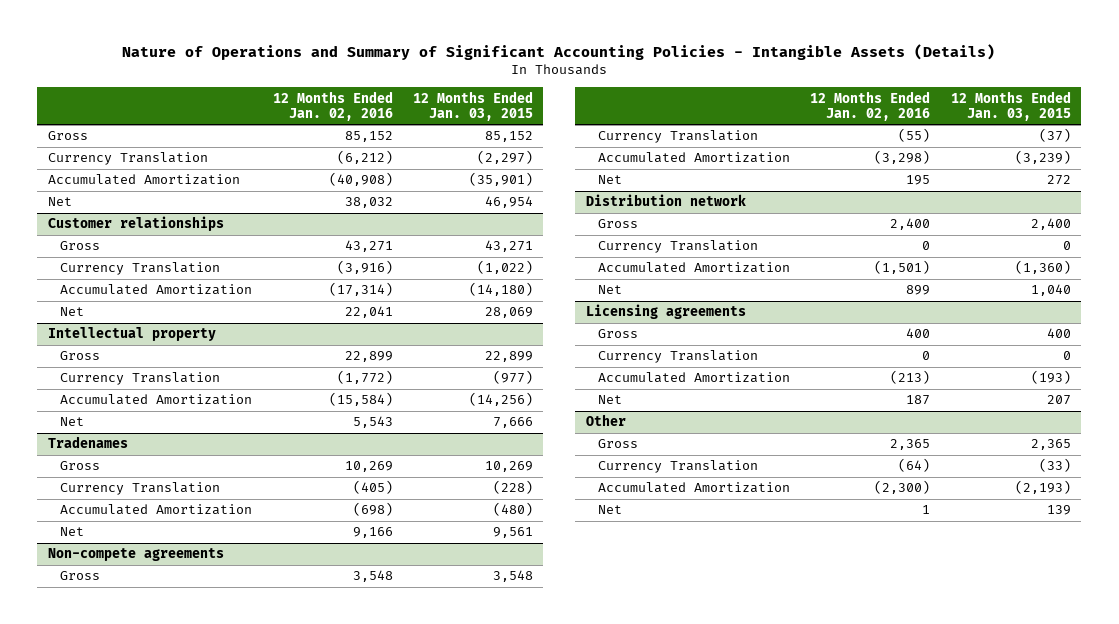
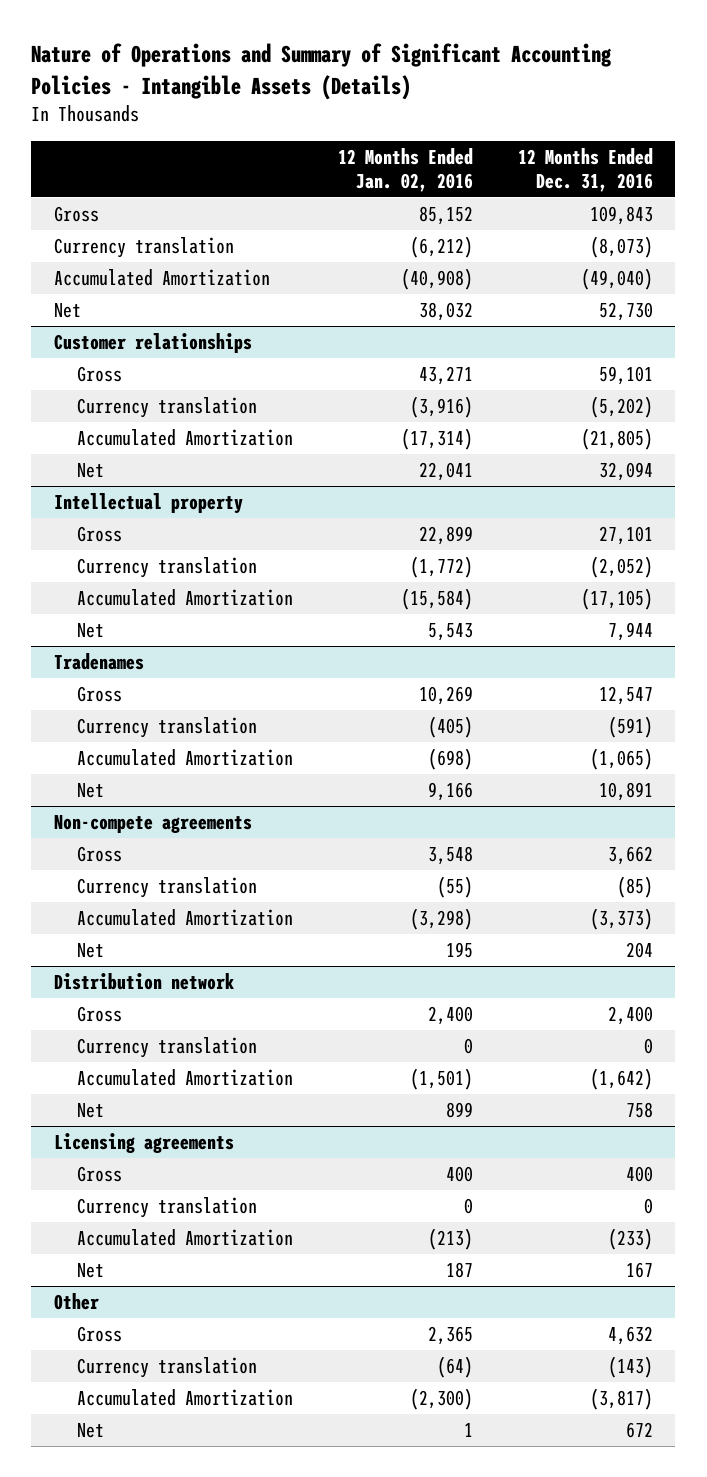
[413,90,534,121] 12 Months Ended Jan. 03, 2015 -> none
none -> [517,147,653,192] 12 Months Ended Dec. 31, 2016
[47,152,208,166] Currency Translation -> [53,236,234,258] Currency translation
[59,262,220,276] Currency Translation -> [77,396,258,418] Currency translation
[59,372,220,386] Currency Translation -> [77,556,258,578] Currency translation
[59,482,220,496] Currency Translation -> [77,716,258,738] Currency translation
[597,130,758,144] Currency Translation -> [77,876,258,898] Currency translation
[597,240,758,254] Currency Translation -> [77,1036,258,1058] Currency translation
[597,350,758,364] Currency Translation -> [77,1196,258,1218] Currency translation
[597,460,758,474] Currency Translation -> [77,1356,258,1378] Currency translation

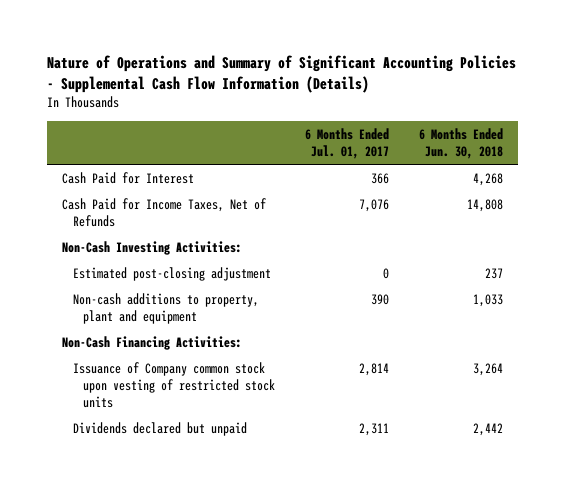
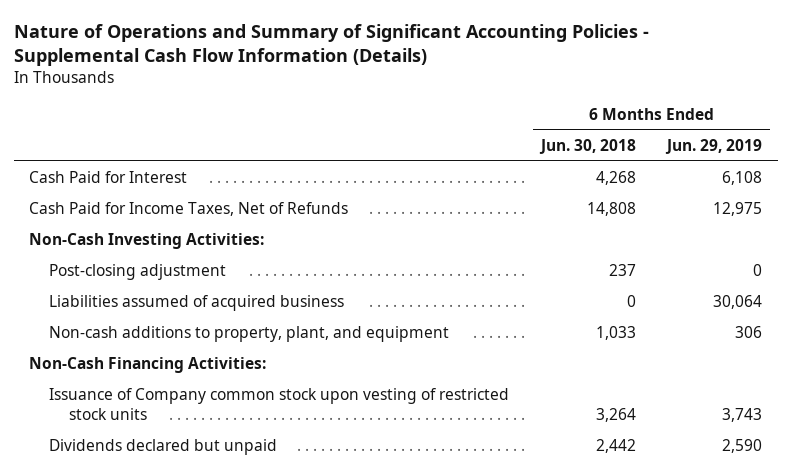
[305,127,390,159] 6 Months Ended Jul. 01, 2017 -> none
none -> [665,138,763,154] Jun. 29, 2019
[72,266,271,281] Estimated post-closing adjustment -> [49,264,227,281] Post-closing adjustment
none -> [49,295,345,312] Liabilities assumed of acquired business
[72,292,259,324] Non-cash additions to property, plant and equipment -> [49,326,450,343] Non-cash additions to property, plant, and equipment

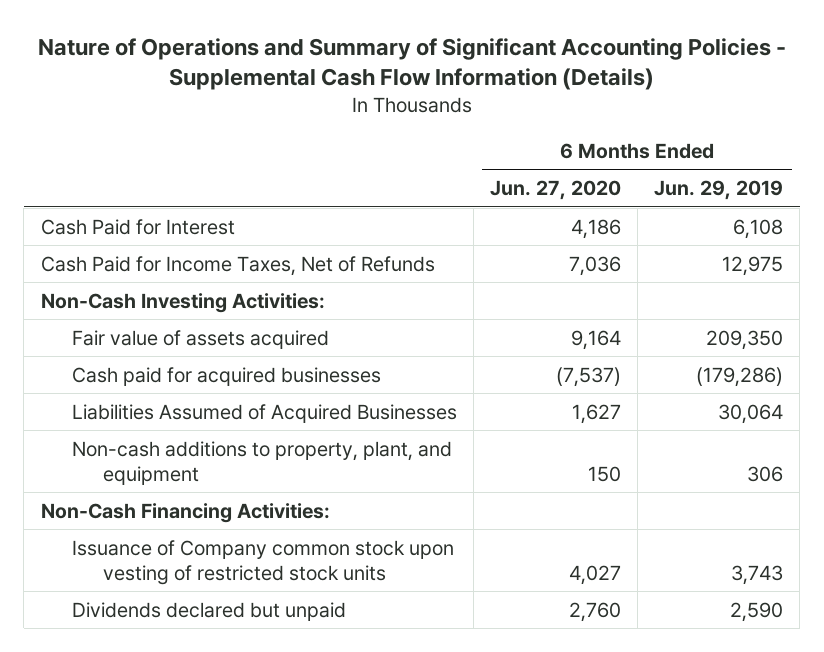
[538,138,636,154] Jun. 30, 2018 -> none
none -> [489,180,621,201] Jun. 27, 2020
[49,264,227,281] Post-closing adjustment -> none
none -> [71,329,329,349] Fair value of assets acquired
none -> [71,366,381,386] Cash paid for acquired businesses
[49,295,345,312] Liabilities assumed of acquired business -> [71,403,457,423] Liabilities Assumed of Acquired Businesses

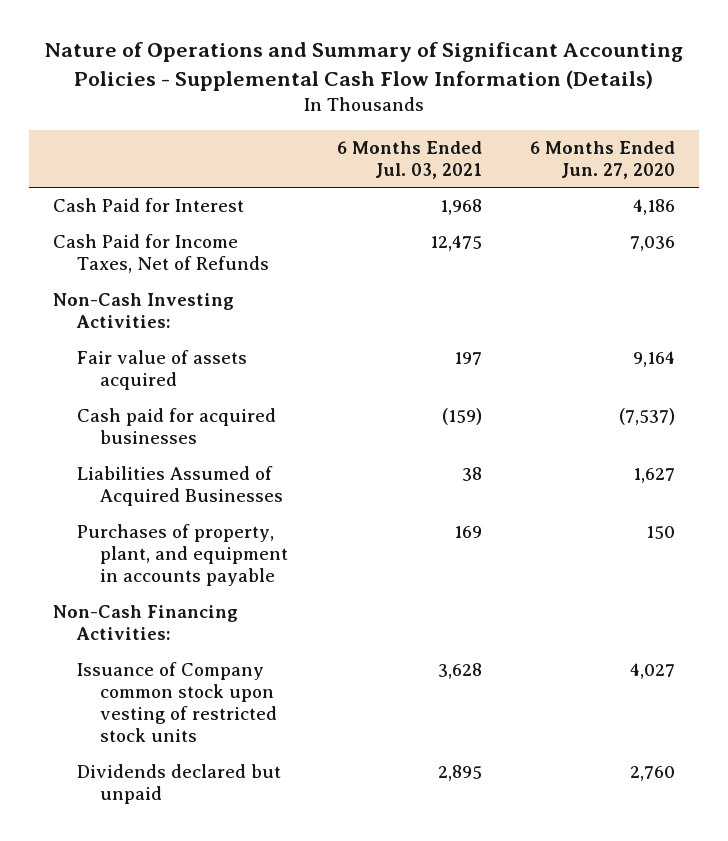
[654,180,784,201] Jun. 29, 2019 -> none
none -> [336,140,482,179] 6 Months Ended Jul. 03, 2021
[71,440,452,485] Non-cash additions to property, plant, and equipment -> [76,524,289,587] Purchases of property, plant, and equipment in accounts payable

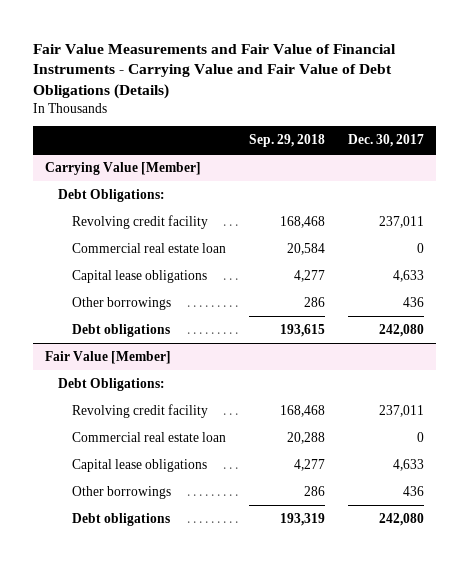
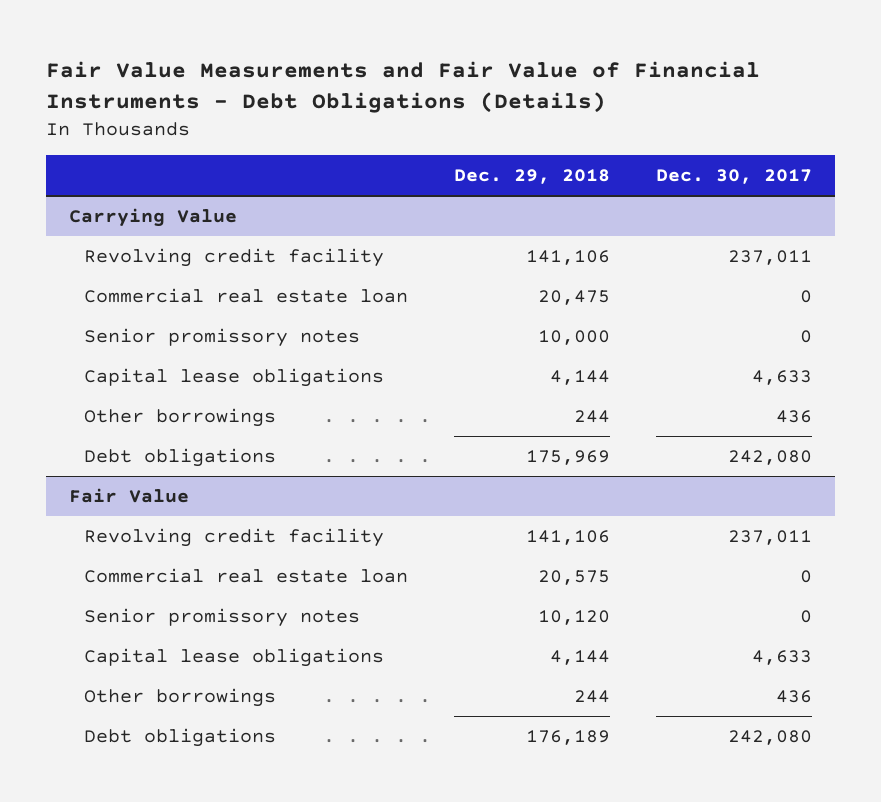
[33,43,397,100] Fair Value Measurements and Fair Value of Financial Instruments - Carrying Value and Fair Value of Debt Obligations (Details) -> [45,61,760,114] Fair Value Measurements and Fair Value of Financial Instruments - Debt Obligations (Details)
[249,134,326,148] Sep. 29, 2018 -> none
none -> [454,169,611,185] Dec. 29, 2018
[58,188,166,202] Debt Obligations: -> none
[44,161,201,175] Carrying Value [Member] -> [69,207,238,227] Carrying Value
none -> [84,327,361,347] Senior promissory notes
[58,377,166,391] Debt Obligations: -> none
[44,350,171,364] Fair Value [Member] -> [69,487,190,503] Fair Value
none -> [84,607,361,627] Senior promissory notes

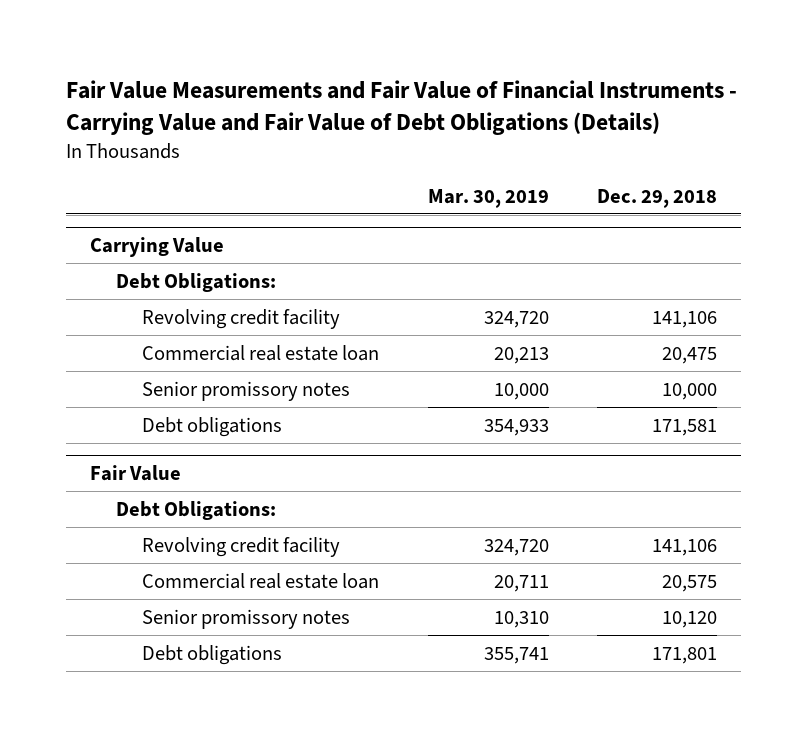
[45,61,760,114] Fair Value Measurements and Fair Value of Financial Instruments - Debt Obligations (Details) -> [66,80,738,135] Fair Value Measurements and Fair Value of Financial Instruments - Carrying Value and Fair Value of Debt Obligations (Details)
[656,169,813,185] Dec. 30, 2017 -> none
none -> [427,188,549,208] Mar. 30, 2019
none -> [116,272,277,292] Debt Obligations:
[84,367,385,387] Capital lease obligations -> none
[84,407,277,427] Other borrowings -> none
[526,449,611,465] 175,969 -> [652,418,718,436] 171,581
none -> [116,500,277,520] Debt Obligations:
[84,647,385,667] Capital lease obligations -> none
[84,687,277,707] Other borrowings -> none
[526,729,611,745] 176,189 -> [652,646,718,664] 171,801

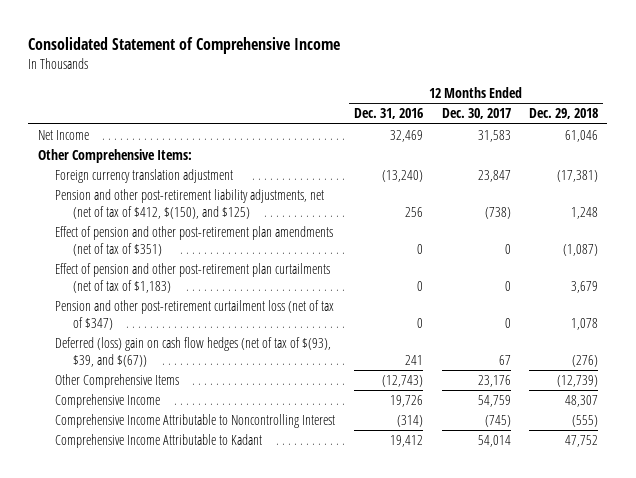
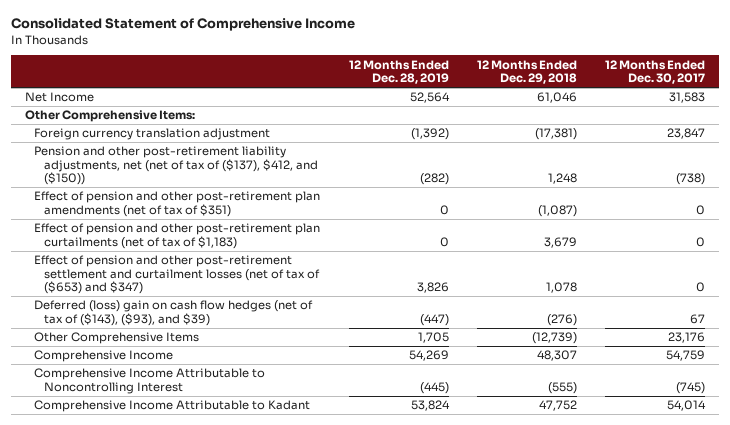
[354,108,424,120] Dec. 31, 2016 -> none
none -> [348,59,449,85] 12 Months Ended Dec. 28, 2019
[55,189,325,219] Pension and other post-retirement liability adjustments, net (net of tax of $412, $(150), and $125) -> [34,146,319,186] Pension and other post-retirement liability adjustments, net (net of tax of ($137), $412, and ($150))
[55,300,335,330] Pension and other post-retirement curtailment loss (net of tax of $347) -> [34,255,321,295] Effect of pension and other post-retirement settlement and curtailment losses (net of tax of ($653) and $347)
[55,337,332,367] Deferred (loss) gain on cash flow hedges (net of tax of $(93), $39, and $(67)) -> [34,300,314,326] Deferred (loss) gain on cash flow hedges (net of tax of ($143), ($93), and $39)

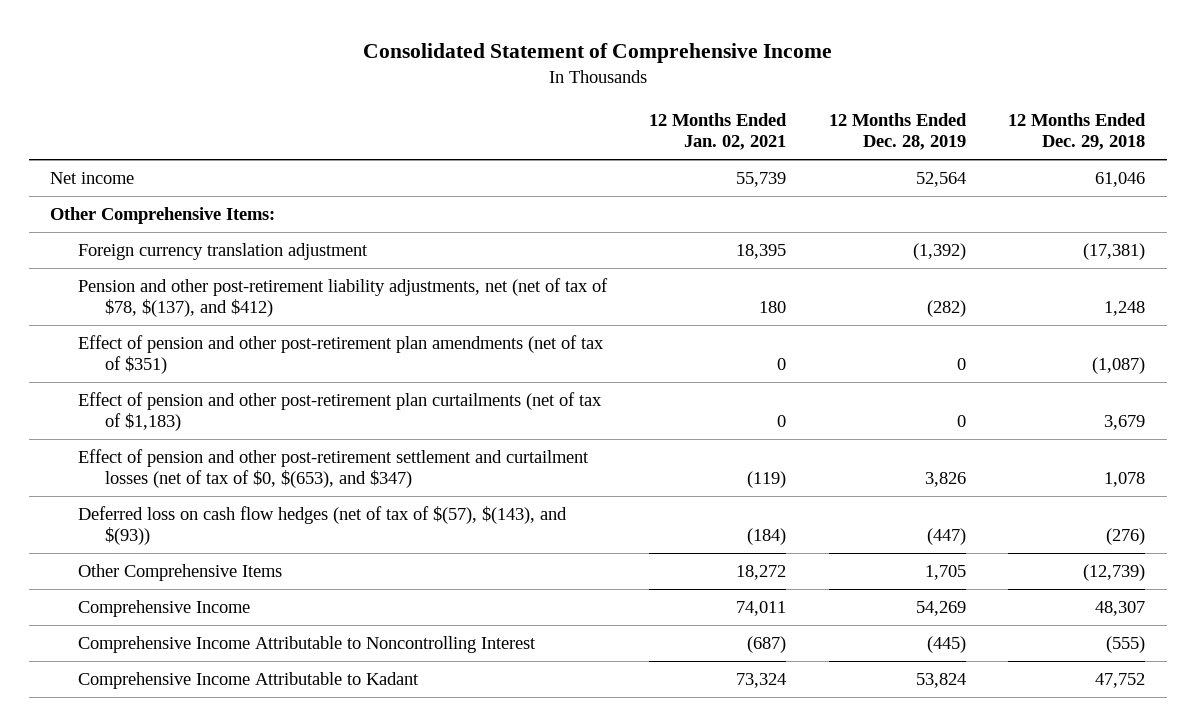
[604,59,705,85] 12 Months Ended Dec. 30, 2017 -> none
none -> [649,112,788,151] 12 Months Ended Jan. 02, 2021
[24,92,94,103] Net Income -> [50,171,135,184] Net income
[34,146,319,186] Pension and other post-retirement liability adjustments, net (net of tax of ($137), $412, and ($150)) -> [77,277,608,318] Pension and other post-retirement liability adjustments, net (net of tax of $78, $(137), and $412)
[34,255,321,295] Effect of pension and other post-retirement settlement and curtailment losses (net of tax of ($653) and $347) -> [77,448,589,489] Effect of pension and other post-retirement settlement and curtailment losses (net of tax of $0, $(653), and $347)
[34,300,314,326] Deferred (loss) gain on cash flow hedges (net of tax of ($143), ($93), and $39) -> [77,505,567,546] Deferred loss on cash flow hedges (net of tax of $(57), $(143), and $(93))

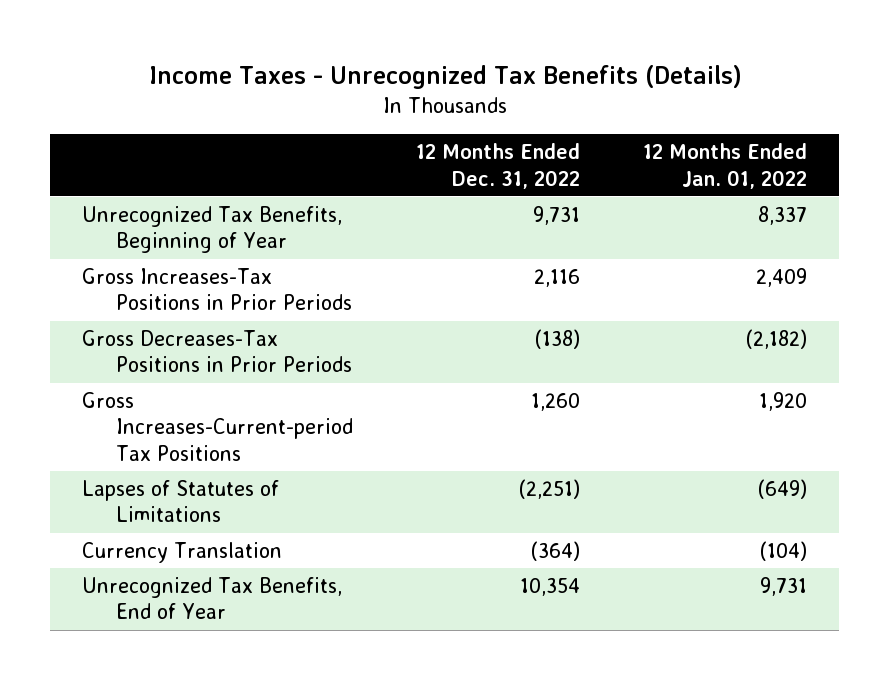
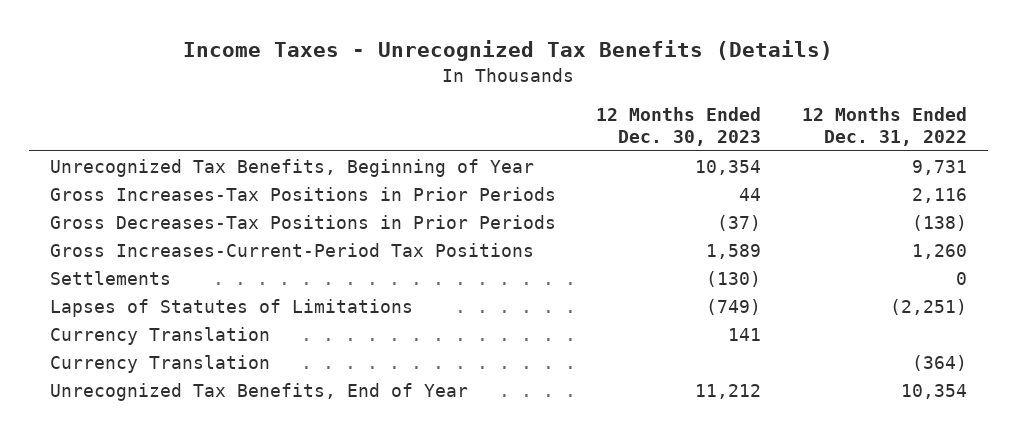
[643,143,808,189] 12 Months Ended Jan. 01, 2022 -> none
none -> [596,107,762,147] 12 Months Ended Dec. 30, 2023
[81,391,354,461] Gross Increases-Current-period Tax Positions -> [49,242,534,257] Gross Increases-Current-Period Tax Positions
none -> [49,270,171,285] Settlements
none -> [49,326,270,345] Currency Translation

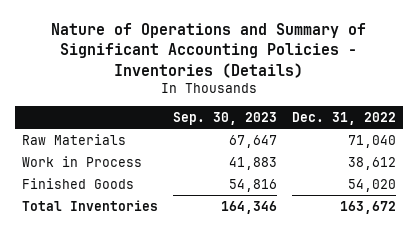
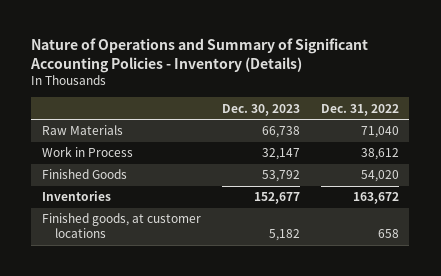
[50,22,366,78] Nature of Operations and Summary of Significant Accounting Policies - Inventories (Details) -> [30,38,369,74] Nature of Operations and Summary of Significant Accounting Policies - Inventory (Details)
[172,111,277,125] Sep. 30, 2023 -> none
none -> [221,103,300,116] Dec. 30, 2023
[22,199,159,211] Total Inventories -> [41,191,111,202] Inventories
none -> [41,213,201,239] Finished goods, at customer locations

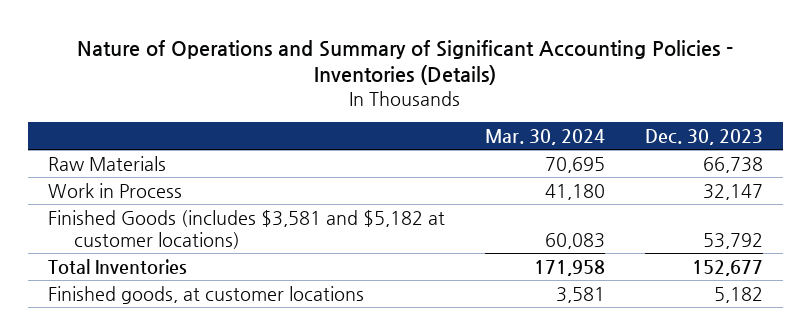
[30,38,369,74] Nature of Operations and Summary of Significant Accounting Policies - Inventory (Details) -> [77,39,734,86] Nature of Operations and Summary of Significant Accounting Policies - Inventories (Details)
[320,103,399,116] Dec. 31, 2022 -> none
none -> [484,128,605,145] Mar. 30, 2024
[41,169,127,180] Finished Goods -> [47,209,445,249] Finished Goods (includes $3,581 and $5,182 at customer locations)
[41,191,111,202] Inventories -> [47,258,187,274] Total Inventories

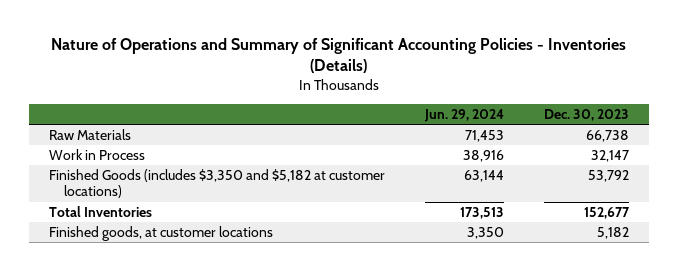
[484,128,605,145] Mar. 30, 2024 -> none
none -> [423,108,504,122] Jun. 29, 2024
[47,209,445,249] Finished Goods (includes $3,581 and $5,182 at customer locations) -> [48,169,385,199] Finished Goods (includes $3,350 and $5,182 at customer locations)

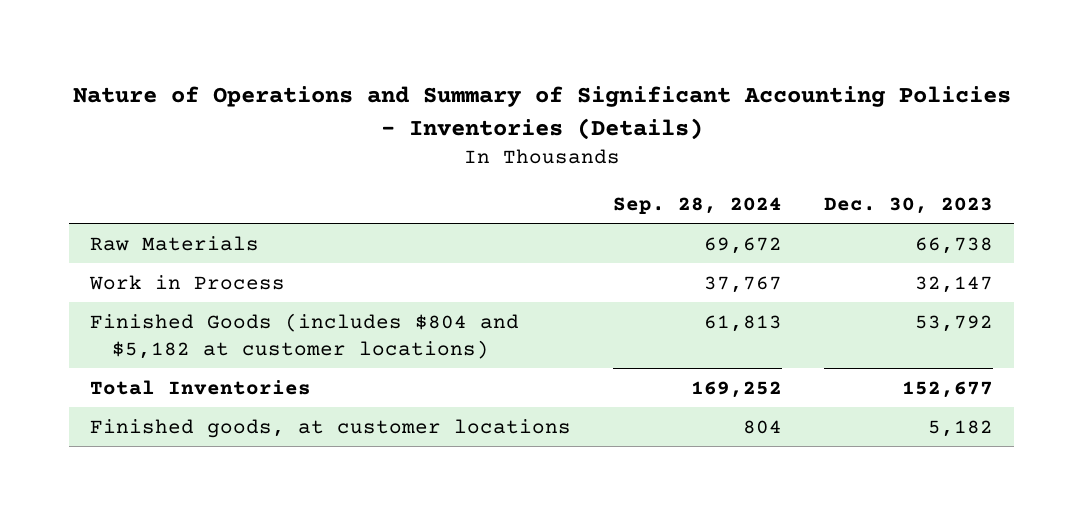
[423,108,504,122] Jun. 29, 2024 -> none
none -> [613,196,783,214] Sep. 28, 2024
[48,169,385,199] Finished Goods (includes $3,350 and $5,182 at customer locations) -> [90,312,520,359] Finished Goods (includes $804 and $5,182 at customer locations)

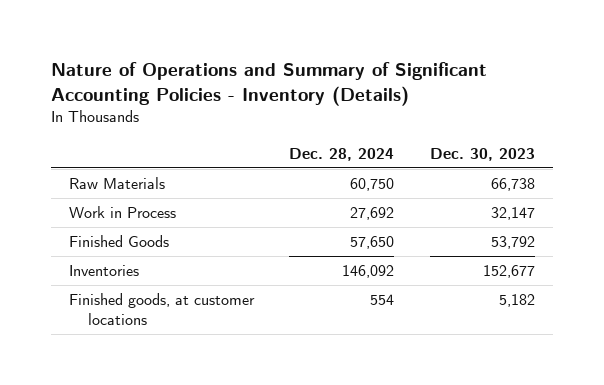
[72,85,1011,140] Nature of Operations and Summary of Significant Accounting Policies - Inventories (Details) -> [50,61,487,106] Nature of Operations and Summary of Significant Accounting Policies - Inventory (Details)
[613,196,783,214] Sep. 28, 2024 -> none
none -> [289,147,395,161] Dec. 28, 2024
[90,312,520,359] Finished Goods (includes $804 and $5,182 at customer locations) -> [68,235,169,248] Finished Goods
[90,379,312,395] Total Inventories -> [68,265,139,277] Inventories

